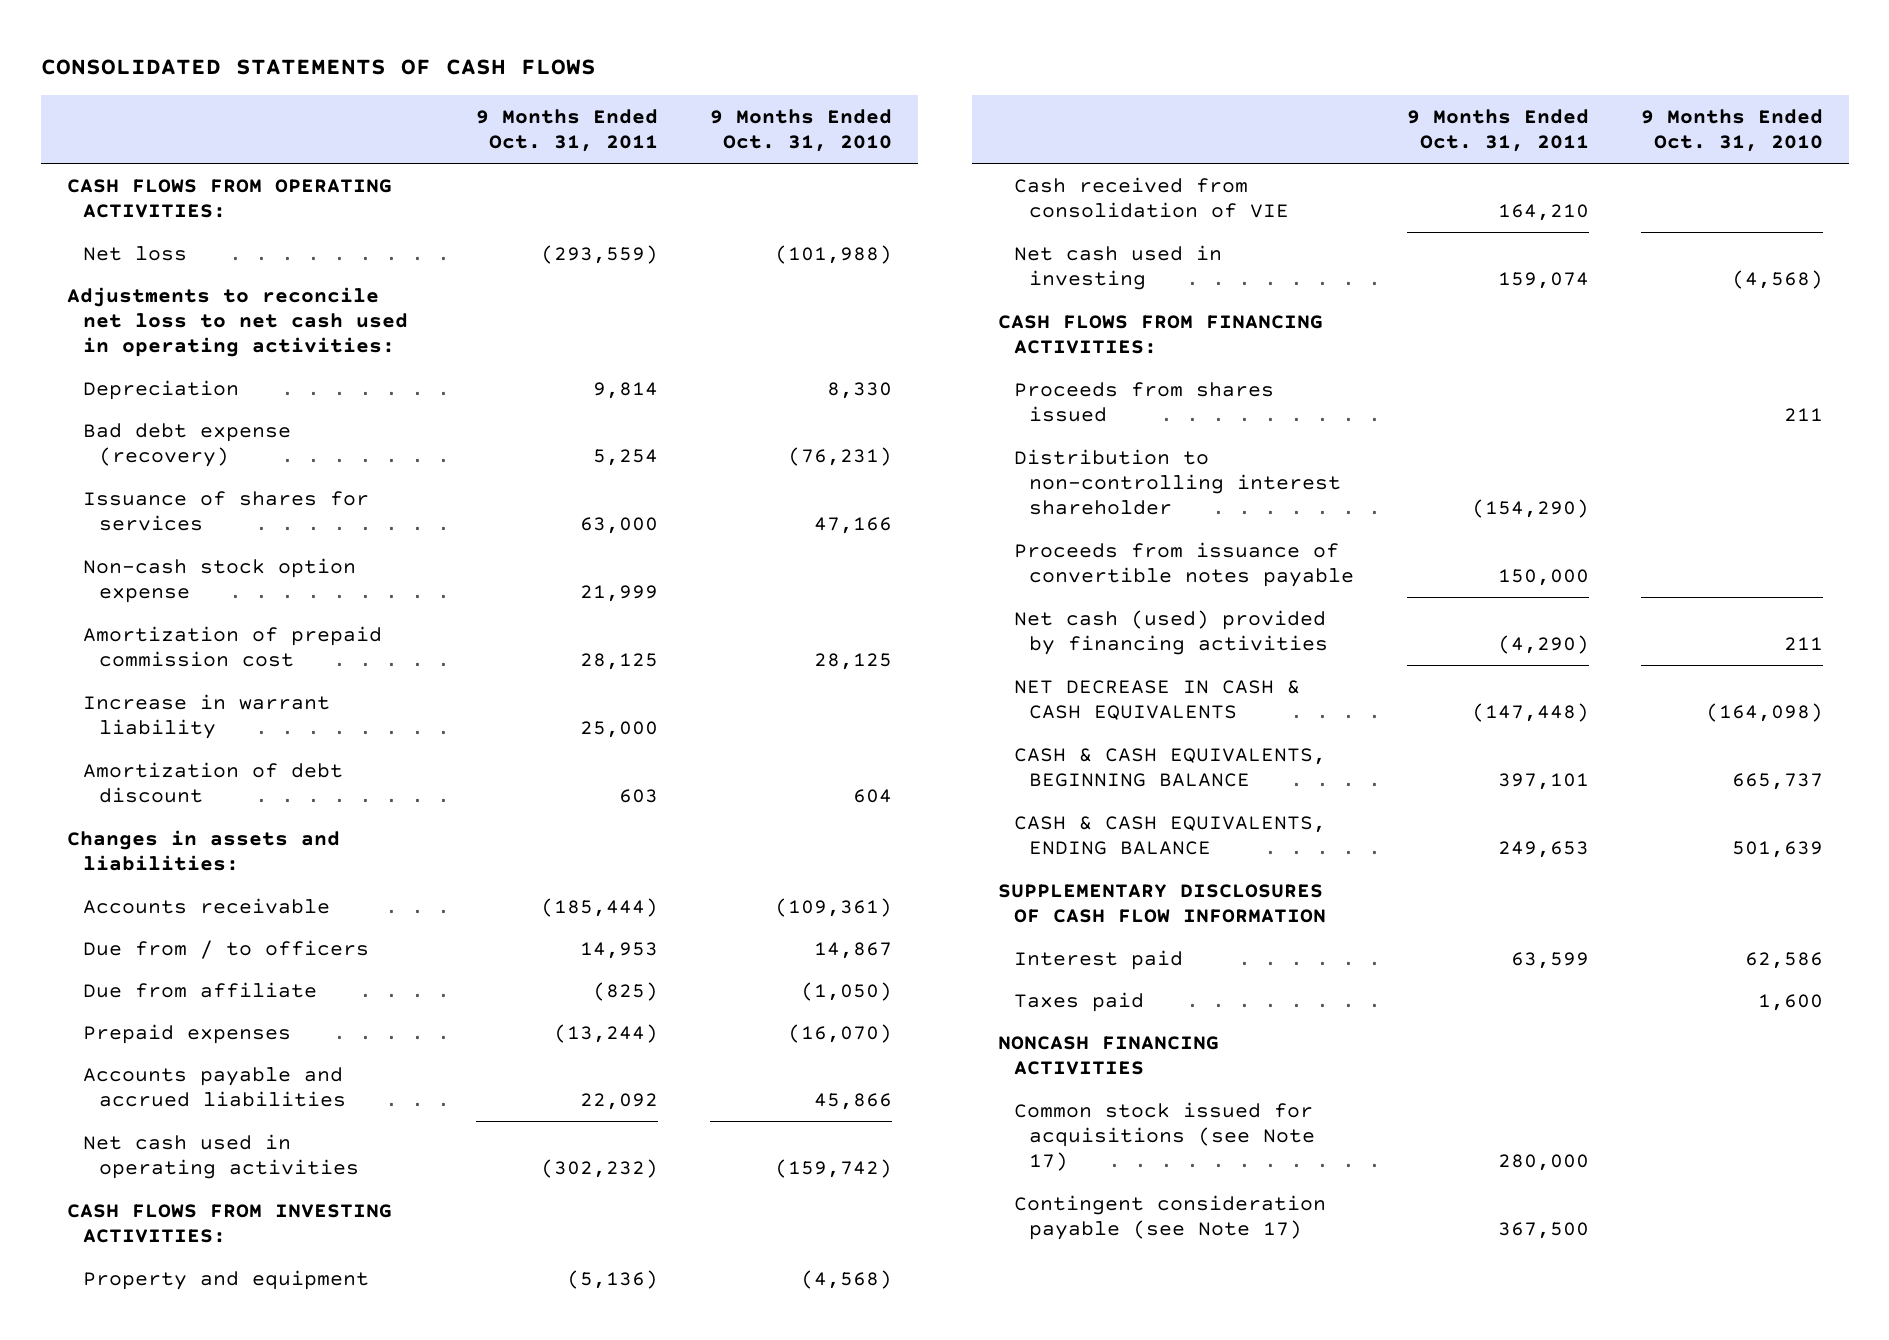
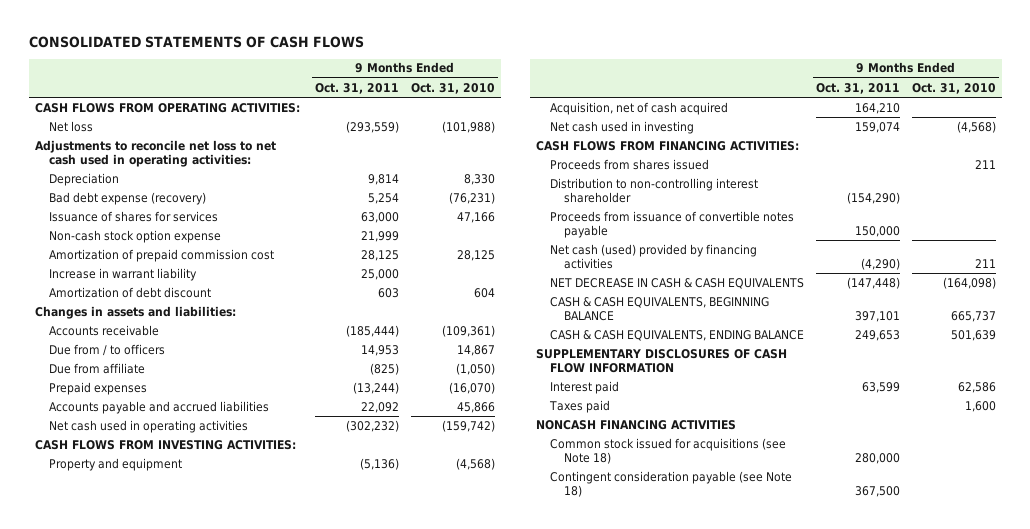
[1013,176,1290,218] Cash received from consolidation of VIE -> [549,101,728,115] Acquisition, net of cash acquired
[1013,1101,1316,1172] Common stock issued for acquisitions (see Note 17) -> [549,437,786,464] Common stock issued for acquisitions (see Note 18)
[1013,1194,1326,1240] Contingent consideration payable (see Note 17) -> [549,470,792,497] Contingent consideration payable (see Note 18)

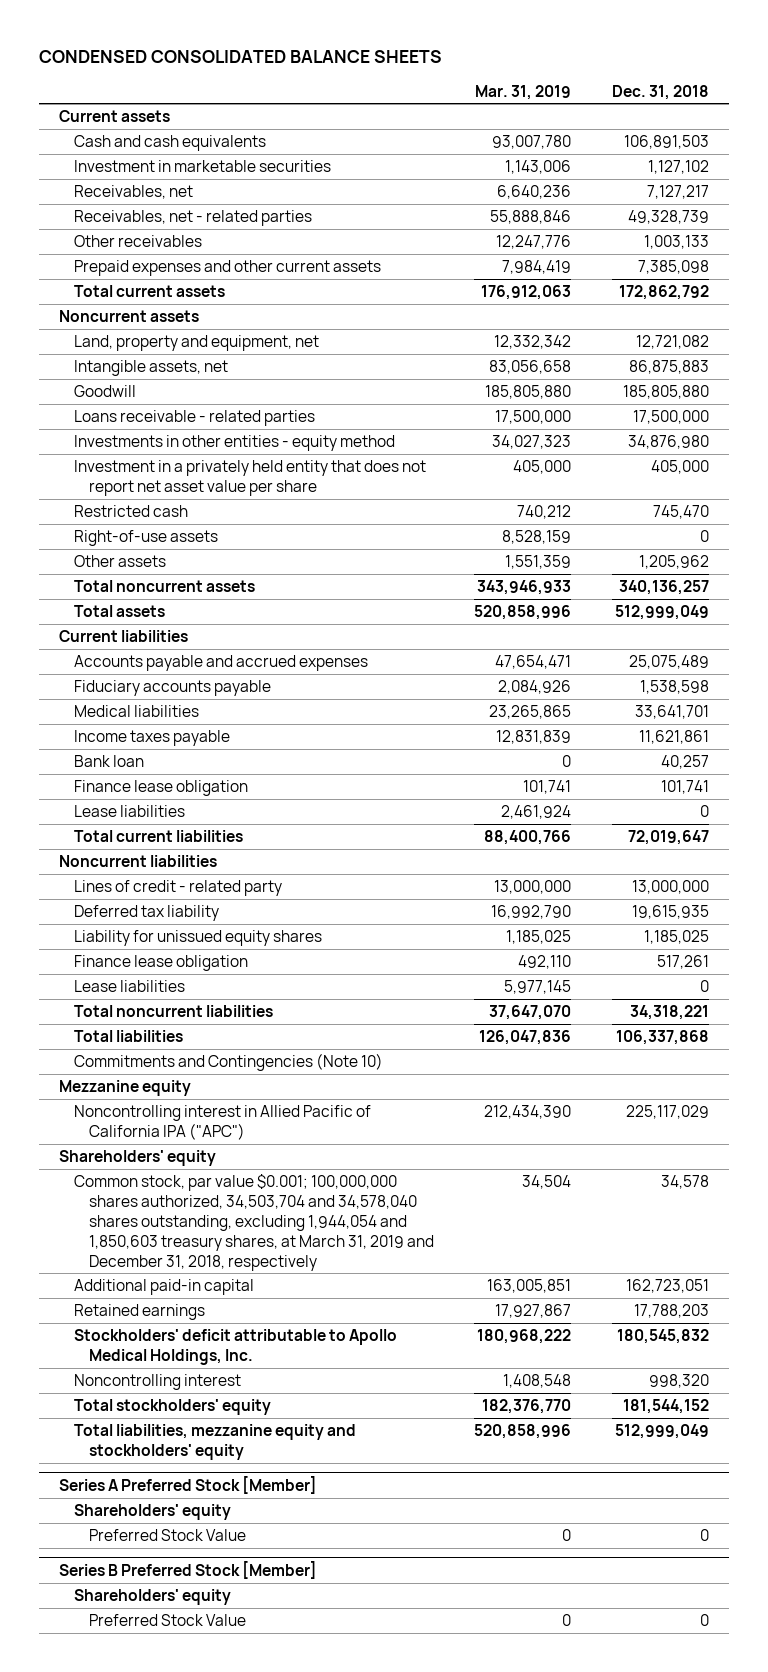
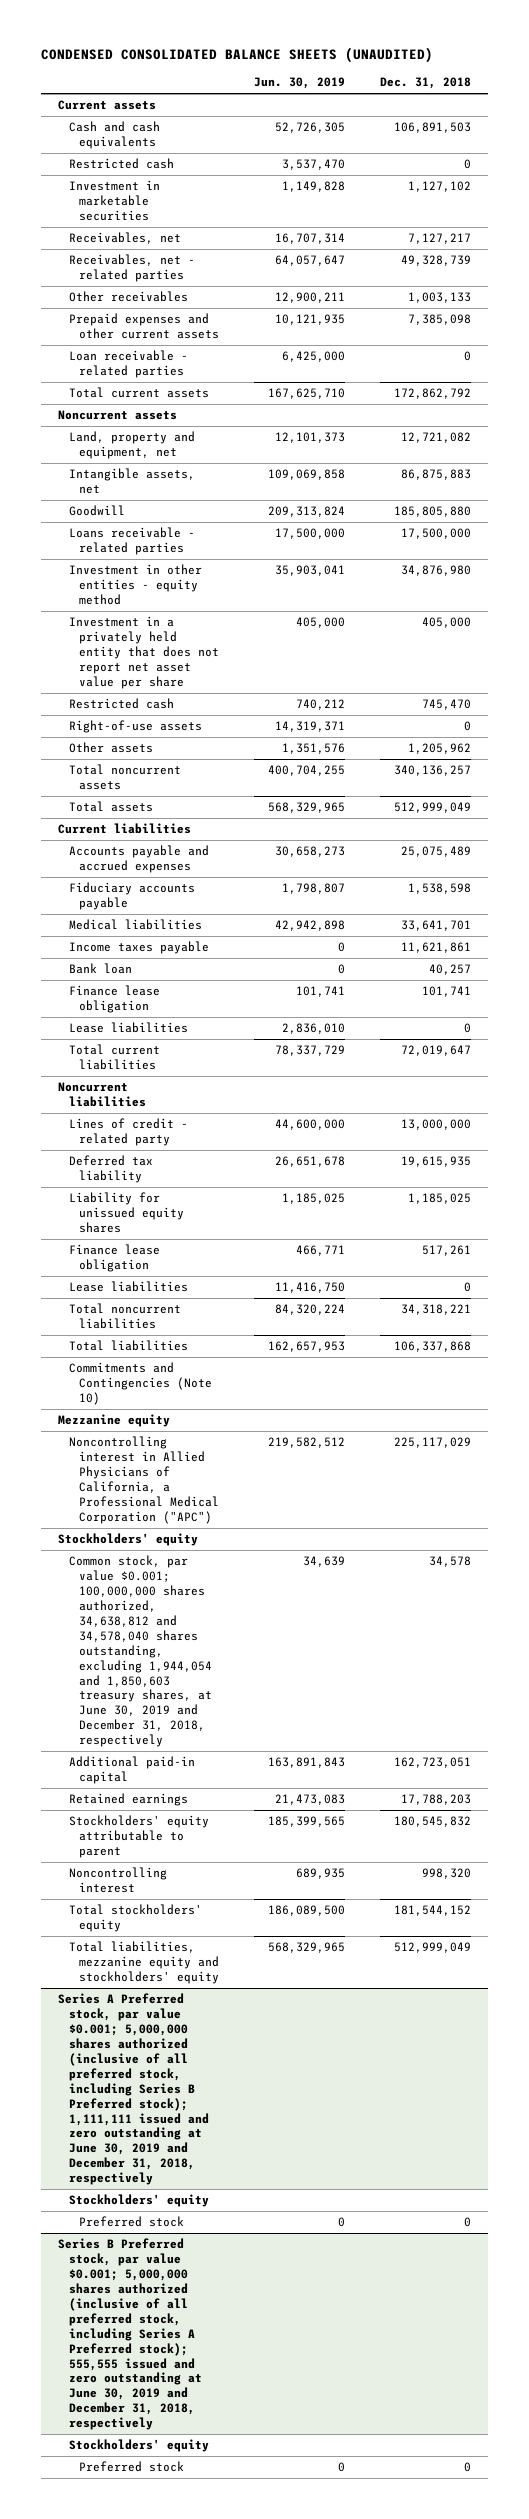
[39,50,443,64] CONDENSED CONSOLIDATED BALANCE SHEETS -> [40,47,433,64] CONDENSED CONSOLIDATED BALANCE SHEETS (UNAUDITED)
[475,84,572,100] Mar. 31, 2019 -> none
none -> [253,77,345,90] Jun. 30, 2019
none -> [68,158,174,170] Restricted cash
none -> [68,350,188,379] Loan receivable - related parties
[74,434,396,451] Investments in other entities - equity method -> [68,564,202,606] Investment in other entities - equity method
[74,1104,372,1140] Noncontrolling interest in Allied Pacific of California IPA ("APC") -> [68,1436,220,1524] Noncontrolling interest in Allied Physicians of California, a Professional Medical Corporation ("APC")
[59,1149,217,1166] Shareholders' equity -> [58,1533,199,1547] Stockholders' equity
[74,1173,435,1271] Common stock, par value $0.001; 100,000,000 shares authorized, 34,503,704 and 34,578,040 shares outstanding, excluding 1,944,054 and 1,850,603 treasury shares, at March 31, 2019 and December 31, 2018, respectively -> [68,1555,213,1748] Common stock, par value $0.001; 100,000,000 shares authorized, 34,638,812 and 34,578,040 shares outstanding, excluding 1,944,054 and 1,850,603 treasury shares, at June 30, 2019 and December 31, 2018, respectively
[74,1328,398,1365] Stockholders' deficit attributable to Apollo Medical Holdings, Inc. -> [68,1815,209,1859] Stockholders' equity attributable to parent
[59,1475,318,1494] Series A Preferred Stock [Member] -> [58,1993,209,2186] Series A Preferred stock, par value $0.001; 5,000,000 shares authorized (inclusive of all preferred stock, including Series B Preferred stock); 1,111,111 issued and zero outstanding at June 30, 2019 and December 31, 2018, respectively
[74,1503,232,1520] Shareholders' equity -> [68,2194,209,2208] Stockholders' equity
[89,1528,247,1541] Preferred Stock Value -> [79,2216,185,2228] Preferred stock
[59,1560,318,1579] Series B Preferred Stock [Member] -> [58,2238,202,2431] Series B Preferred stock, par value $0.001; 5,000,000 shares authorized (inclusive of all preferred stock, including Series A Preferred stock); 555,555 issued and zero outstanding at June 30, 2019 and December 31, 2018, respectively
[74,1588,232,1605] Shareholders' equity -> [68,2439,209,2453] Stockholders' equity
[89,1613,247,1626] Preferred Stock Value -> [79,2461,185,2473] Preferred stock

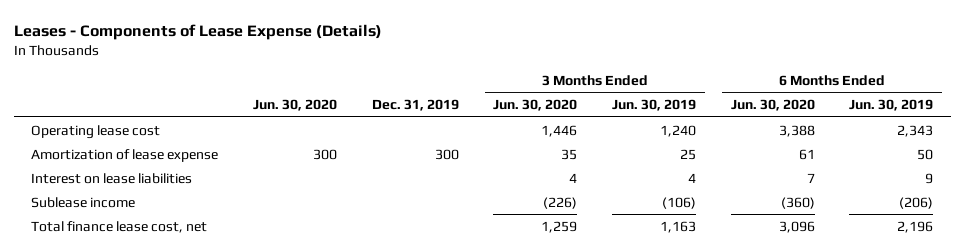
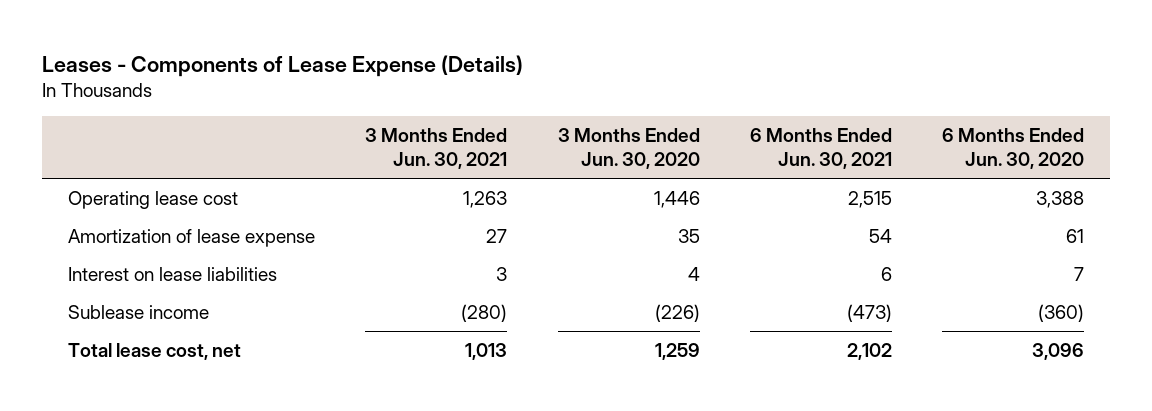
[253,99,338,112] Jun. 30, 2020 -> none
[371,99,459,112] Dec. 31, 2019 -> none
[612,99,697,112] Jun. 30, 2019 -> none
[849,99,934,112] Jun. 30, 2019 -> none
none -> [365,127,508,169] 3 Months Ended Jun. 30, 2021
none -> [749,127,892,169] 6 Months Ended Jun. 30, 2021
[31,220,208,233] Total finance lease cost, net -> [67,343,241,361] Total lease cost, net

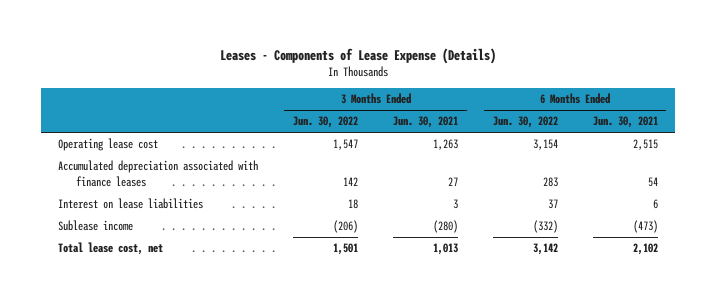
[557,127,700,169] 3 Months Ended Jun. 30, 2020 -> none
[942,127,1085,169] 6 Months Ended Jun. 30, 2020 -> none
none -> [293,116,359,129] Jun. 30, 2022
none -> [492,116,558,129] Jun. 30, 2022
[67,229,315,248] Amortization of lease expense -> [58,160,259,187] Accumulated depreciation associated with finance leases

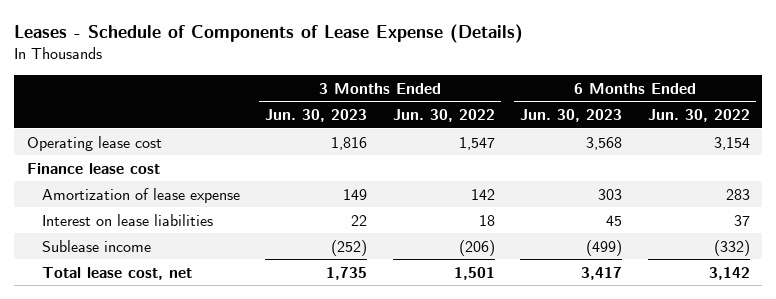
[219,47,496,64] Leases - Components of Lease Expense (Details) -> [13,24,523,44] Leases - Schedule of Components of Lease Expense (Details)
[392,116,458,129] Jun. 30, 2021 -> none
[592,116,658,129] Jun. 30, 2021 -> none
none -> [265,109,368,123] Jun. 30, 2023
none -> [520,109,623,123] Jun. 30, 2023
none -> [26,162,160,174] Finance lease cost
[58,160,259,187] Accumulated depreciation associated with finance leases -> [41,187,240,203] Amortization of lease expense

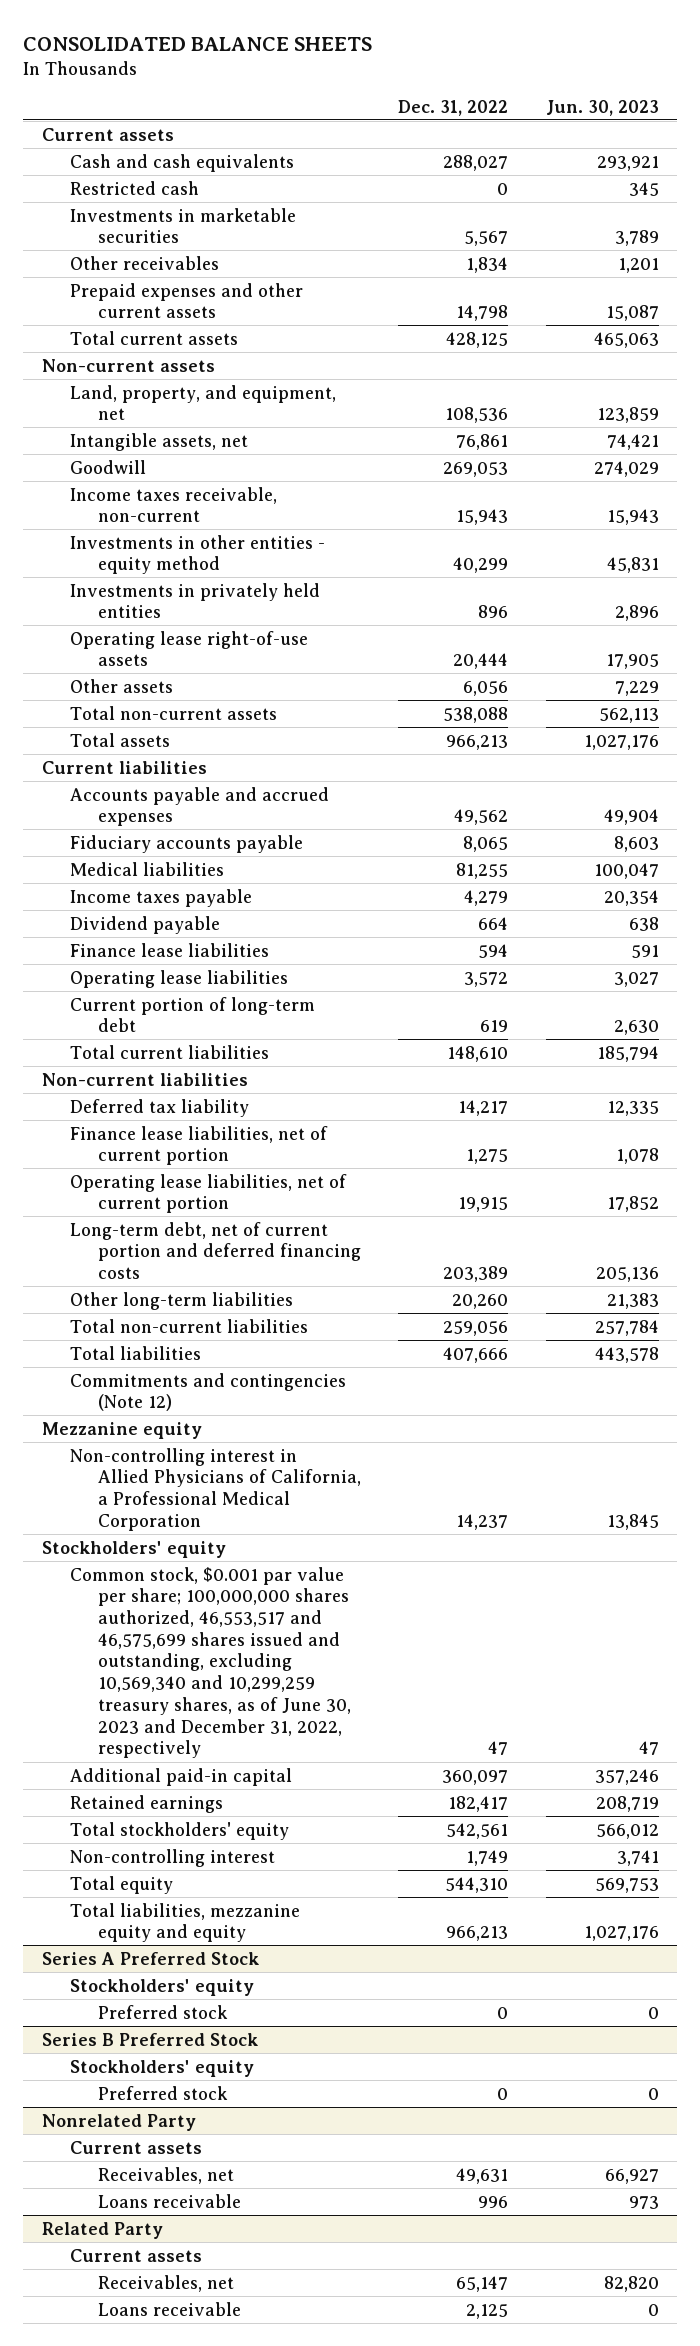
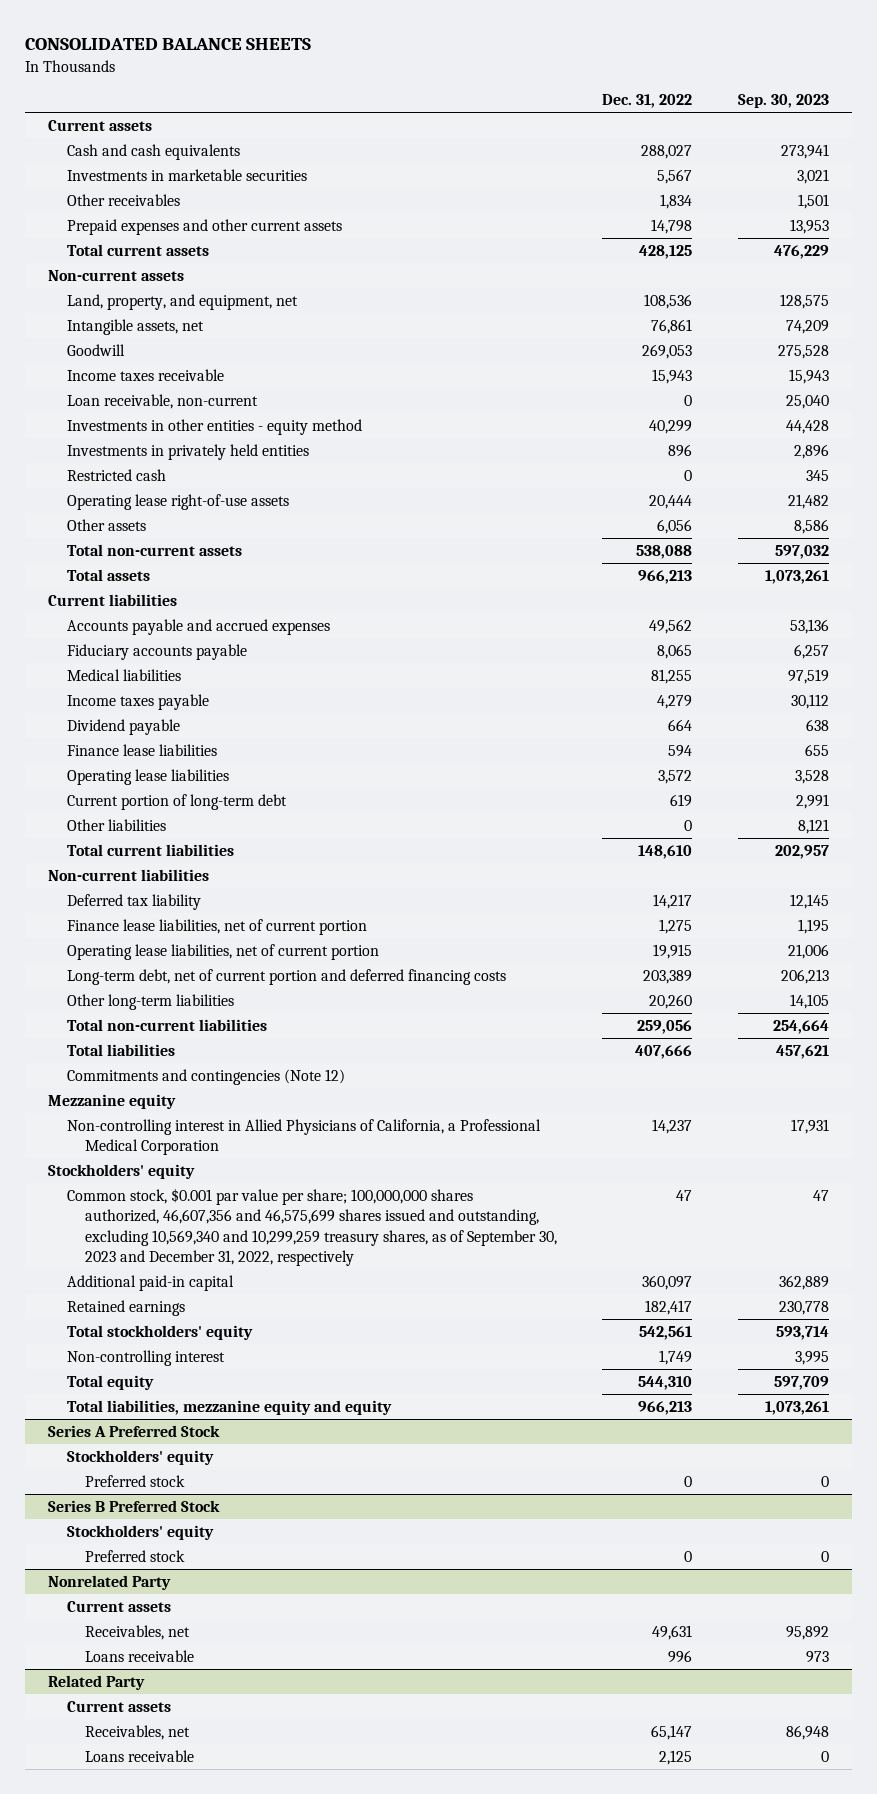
[545,99,659,116] Jun. 30, 2023 -> none
none -> [737,94,829,109] Sep. 30, 2023
[69,486,277,523] Income taxes receivable, non-current -> [66,368,224,381] Income taxes receivable
none -> [66,393,258,409] Loan receivable, non-current
[69,180,199,195] Restricted cash -> [66,468,166,481] Restricted cash
none -> [66,818,166,831] Other liabilities
[69,1566,351,1759] Common stock, $0.001 par value per share; 100,000,000 shares authorized, 46,553,517 and 46,575,699 shares issued and outstanding, excluding 10,569,340 and 10,299,259 treasury shares, as of June 30, 2023 and December 31, 2022, respectively -> [66,1187,558,1266] Common stock, $0.001 par value per share; 100,000,000 shares authorized, 46,607,356 and 46,575,699 shares issued and outstanding, excluding 10,569,340 and 10,299,259 treasury shares, as of September 30, 2023 and December 31, 2022, respectively

